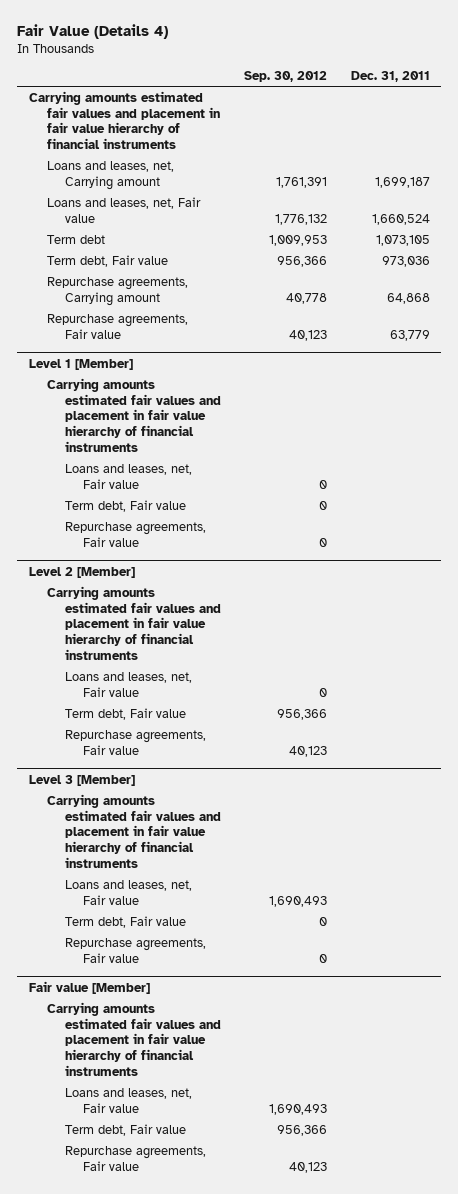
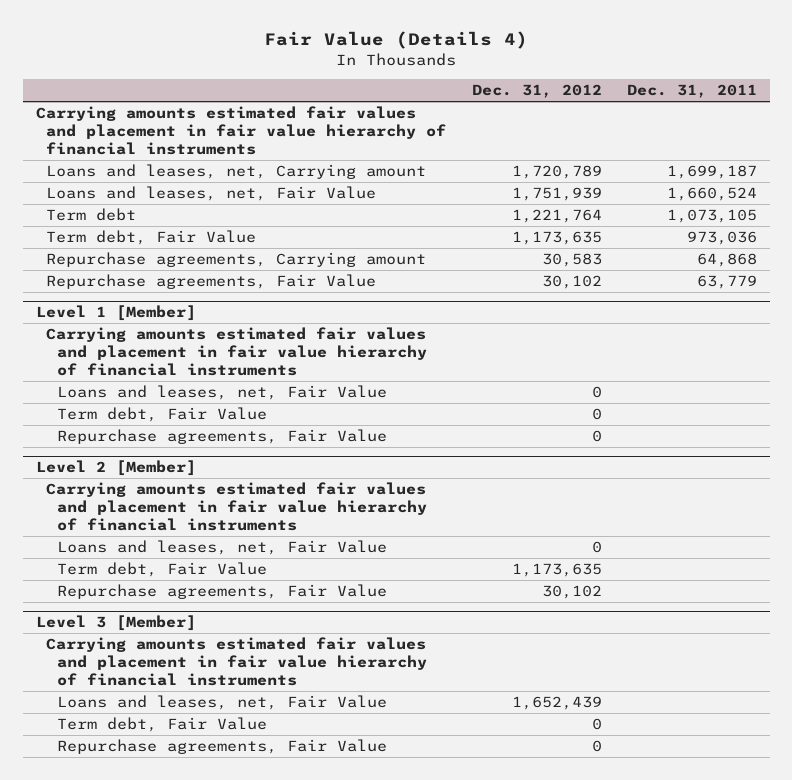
[244,71,328,83] Sep. 30, 2012 -> none
none -> [471,84,602,99] Dec. 31, 2012
[46,196,201,223] Loans and leases, net, Fair value -> [46,185,377,201] Loans and leases, net, Fair Value
[46,254,168,267] Term debt, Fair value -> [46,229,257,245] Term debt, Fair Value
[46,313,188,339] Repurchase agreements, Fair value -> [46,273,377,289] Repurchase agreements, Fair Value
[65,463,193,489] Loans and leases, net, Fair value -> [56,384,387,400] Loans and leases, net, Fair Value
[65,499,187,512] Term debt, Fair value -> [56,406,267,422] Term debt, Fair Value
[65,521,207,547] Repurchase agreements, Fair value -> [56,428,387,444] Repurchase agreements, Fair Value
[65,671,193,697] Loans and leases, net, Fair value -> [56,539,387,555] Loans and leases, net, Fair Value
[65,707,187,720] Term debt, Fair value -> [56,561,267,577] Term debt, Fair Value
[65,729,207,755] Repurchase agreements, Fair value -> [56,583,387,599] Repurchase agreements, Fair Value
[28,980,150,994] Fair value [Member] -> none
[46,1001,222,1076] Carrying amounts estimated fair values and placement in fair value hierarchy of financial instruments -> none
[65,1087,193,1113] Loans and leases, net, Fair value -> none
[65,1123,187,1136] Term debt, Fair value -> none
[65,1145,207,1171] Repurchase agreements, Fair value -> none
[65,879,193,905] Loans and leases, net, Fair value -> [56,694,387,710] Loans and leases, net, Fair Value
[65,915,187,928] Term debt, Fair value -> [56,716,267,732] Term debt, Fair Value
[65,937,207,963] Repurchase agreements, Fair value -> [56,738,387,754] Repurchase agreements, Fair Value

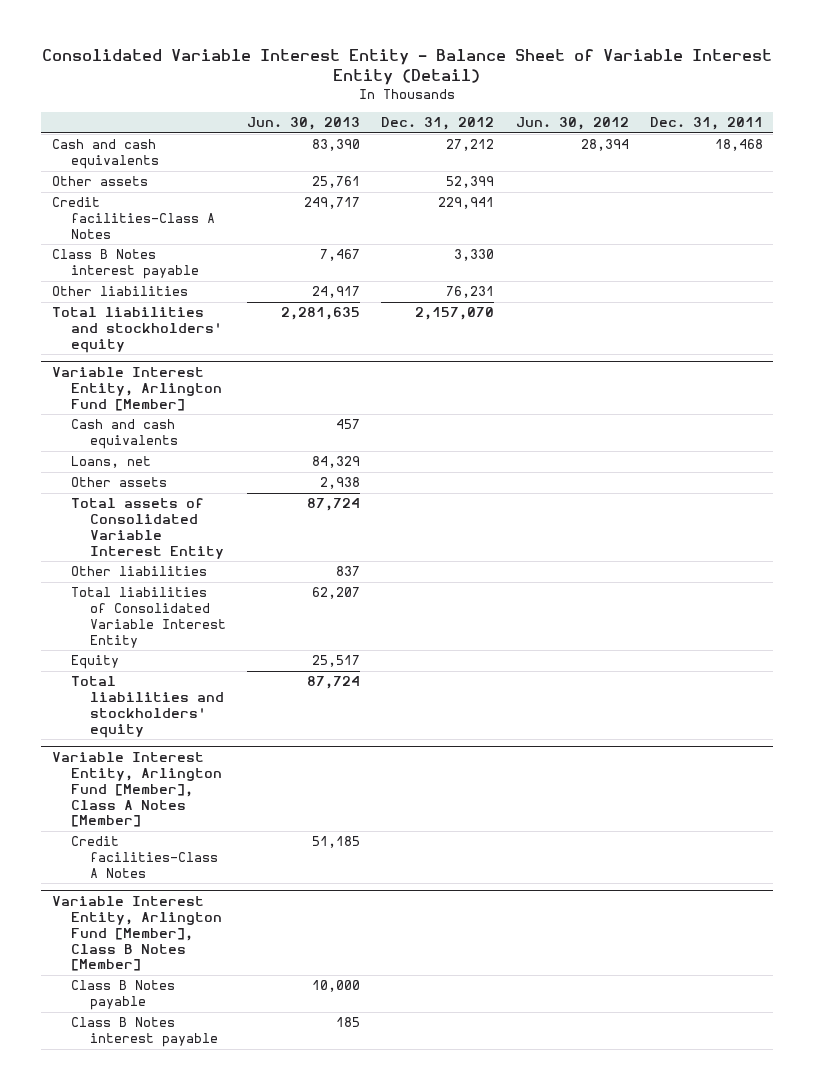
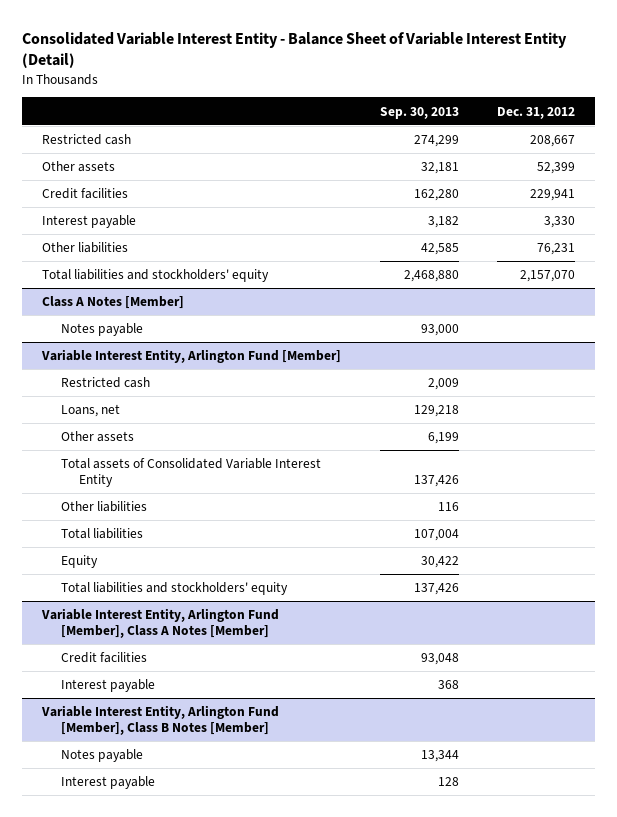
[247,117,361,131] Jun. 30, 2013 -> none
[515,117,629,131] Jun. 30, 2012 -> none
[649,117,763,131] Dec. 31, 2011 -> none
none -> [379,106,459,119] Sep. 30, 2013
[51,139,159,170] Cash and cash equivalents -> none
none -> [41,134,131,146] Restricted cash
[51,197,215,239] Credit facilities-Class A Notes -> [41,188,128,200] Credit facilities
[51,249,199,280] Class B Notes interest payable -> [41,215,136,229] Interest payable
none -> [41,296,184,310] Class A Notes [Member]
none -> [60,323,143,337] Notes payable
[70,419,179,450] Cash and cash equivalents -> none
none -> [60,377,150,389] Restricted cash
[70,587,227,648] Total liabilities of Consolidated Variable Interest Entity -> [60,528,143,540] Total liabilities
[70,836,219,878] Credit facilities-Class A Notes -> [60,652,147,664] Credit facilities
none -> [60,679,155,693] Interest payable
[70,980,175,1011] Class B Notes payable -> [60,749,143,763] Notes payable
[70,1017,219,1048] Class B Notes interest payable -> [60,776,155,790] Interest payable

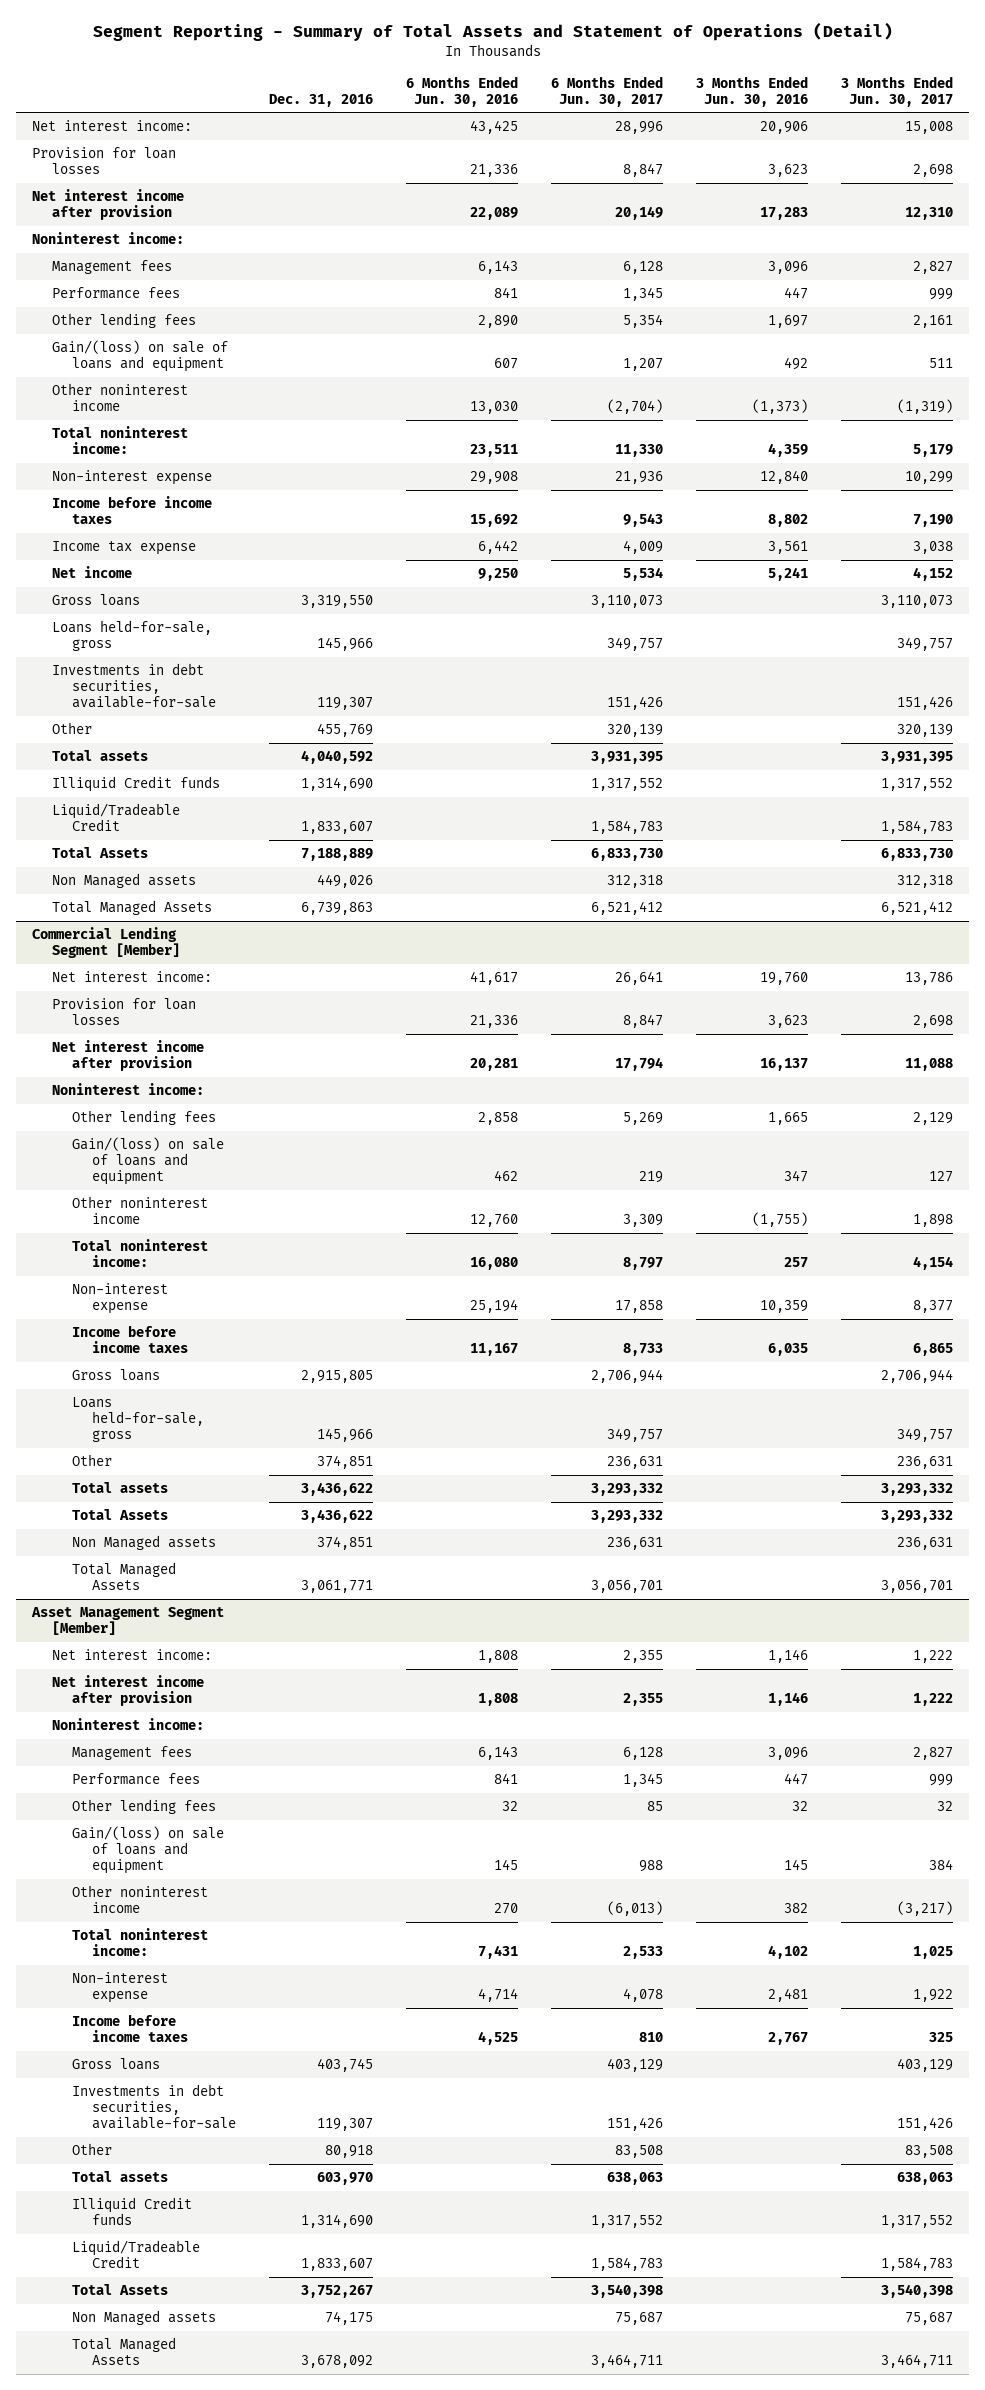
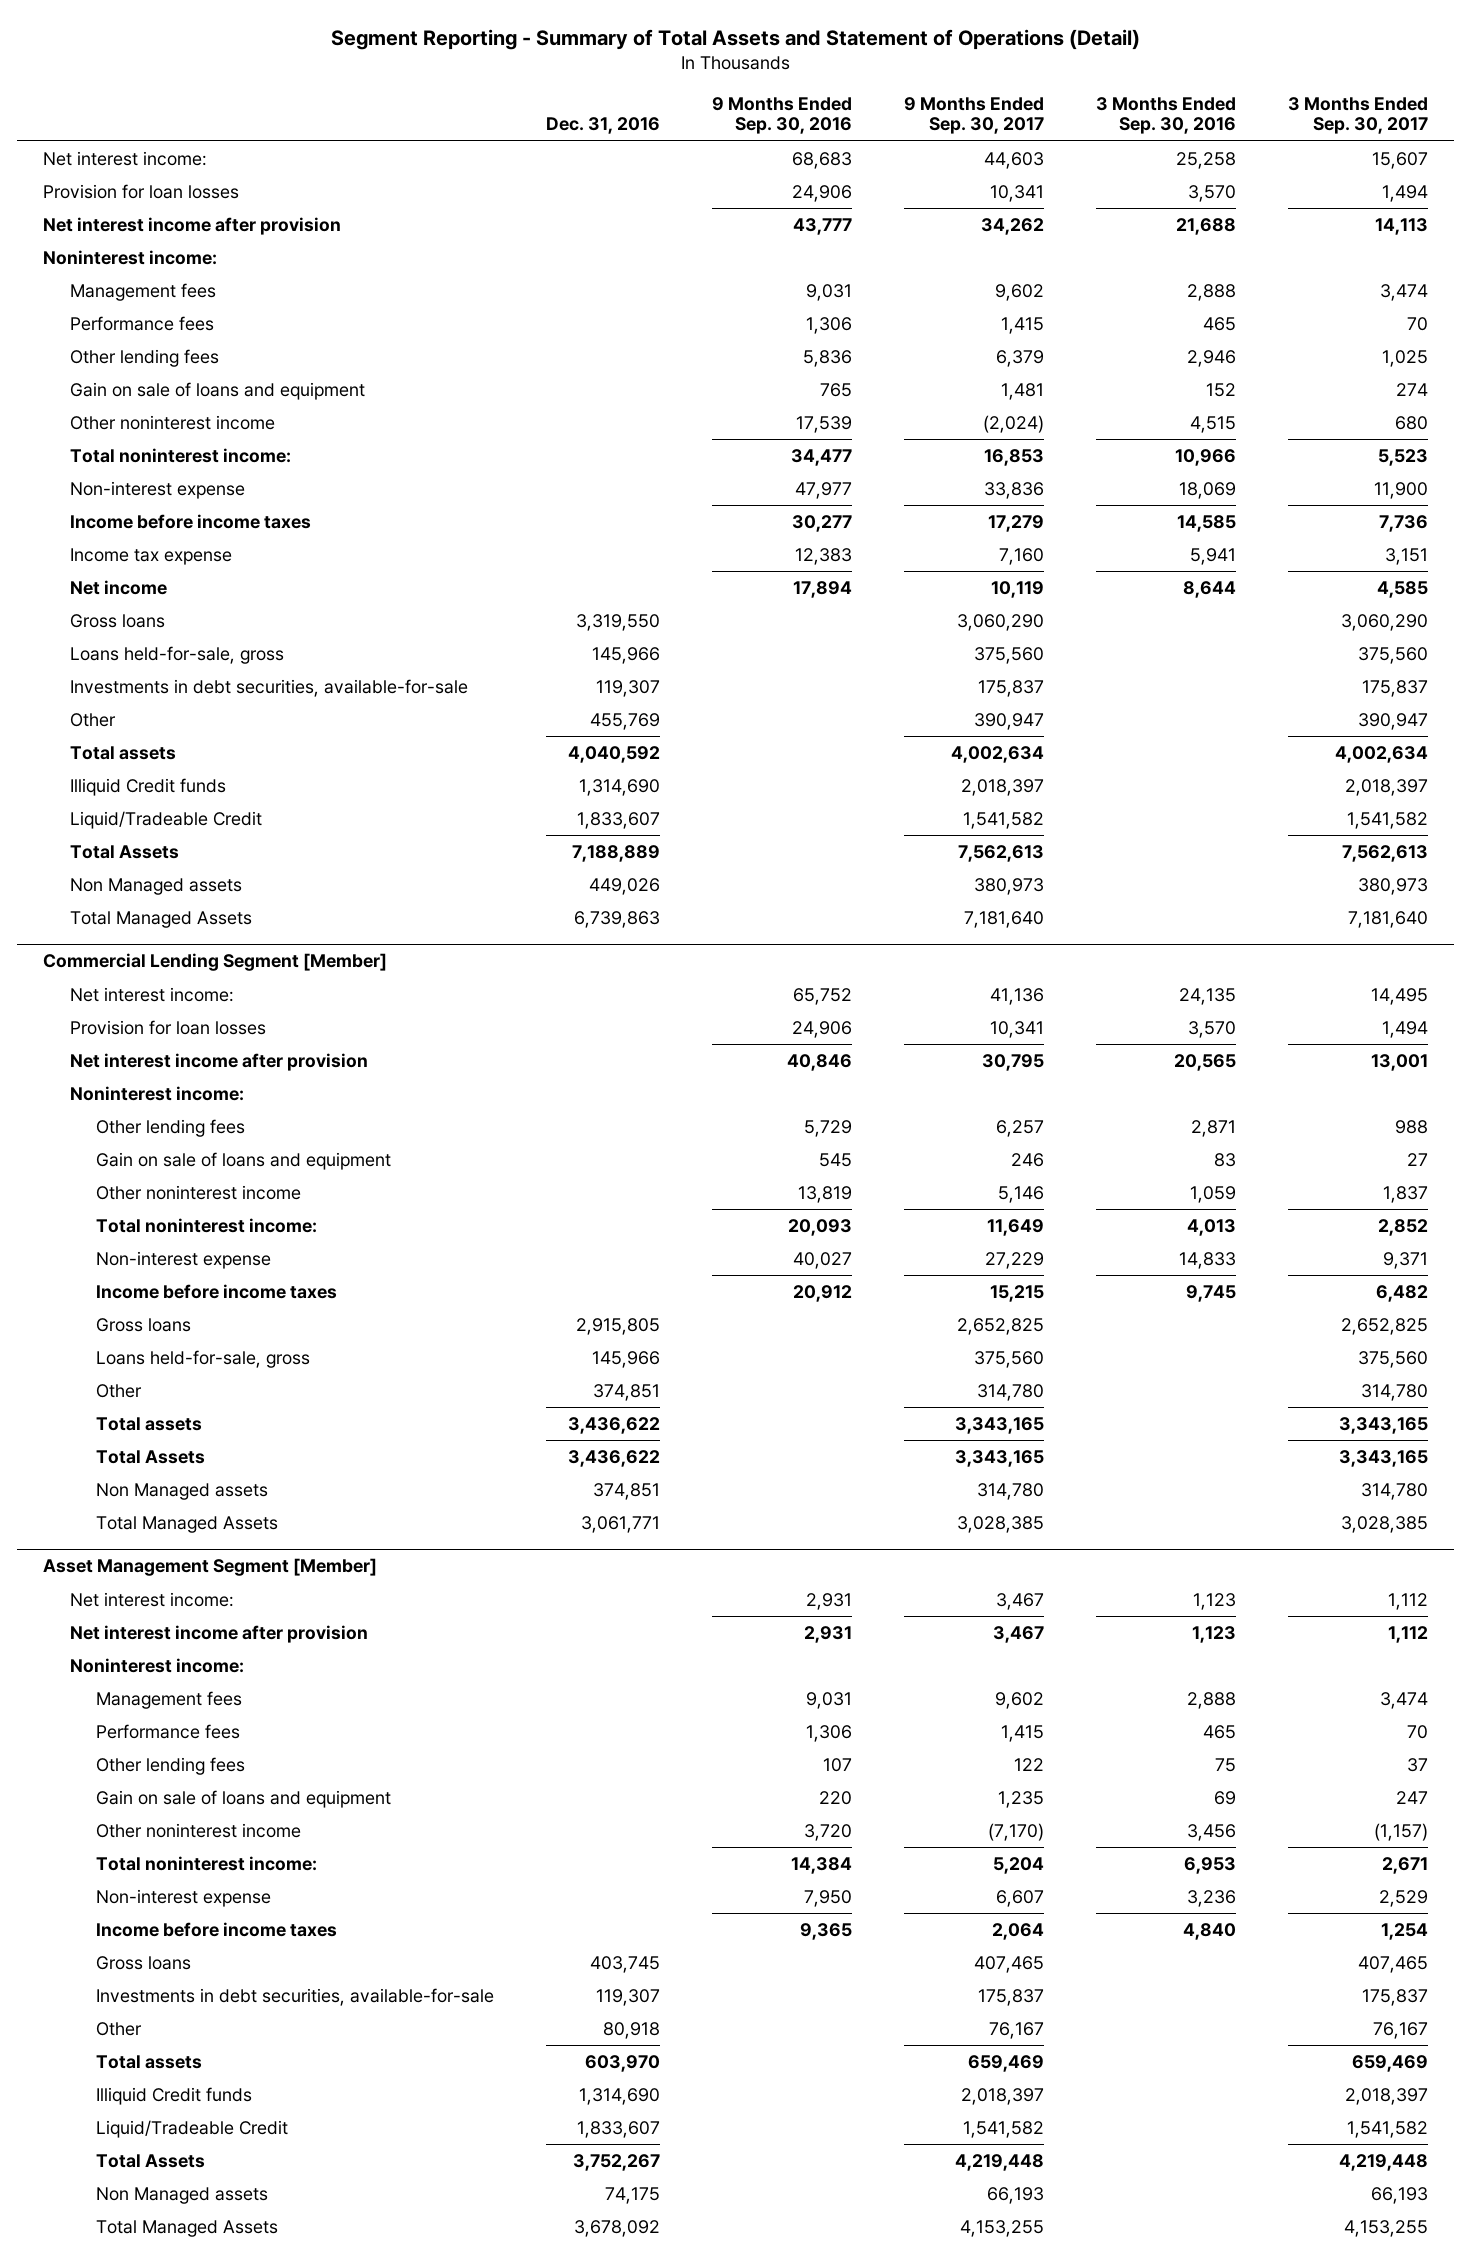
[406,75,519,107] 6 Months Ended Jun. 30, 2016 -> none
[551,75,664,107] 6 Months Ended Jun. 30, 2017 -> none
[695,75,808,107] 3 Months Ended Jun. 30, 2016 -> none
[840,75,953,107] 3 Months Ended Jun. 30, 2017 -> none
none -> [712,96,853,135] 9 Months Ended Sep. 30, 2016
none -> [904,96,1045,135] 9 Months Ended Sep. 30, 2017
none -> [1096,96,1237,135] 3 Months Ended Sep. 30, 2016
none -> [1288,96,1429,135] 3 Months Ended Sep. 30, 2017
[52,340,229,373] Gain/(loss) on sale of loans and equipment -> [69,382,365,401] Gain on sale of loans and equipment
[72,1137,225,1186] Gain/(loss) on sale of loans and equipment -> [95,1152,391,1171] Gain on sale of loans and equipment
[72,1826,225,1875] Gain/(loss) on sale of loans and equipment -> [95,1790,391,1809] Gain on sale of loans and equipment

